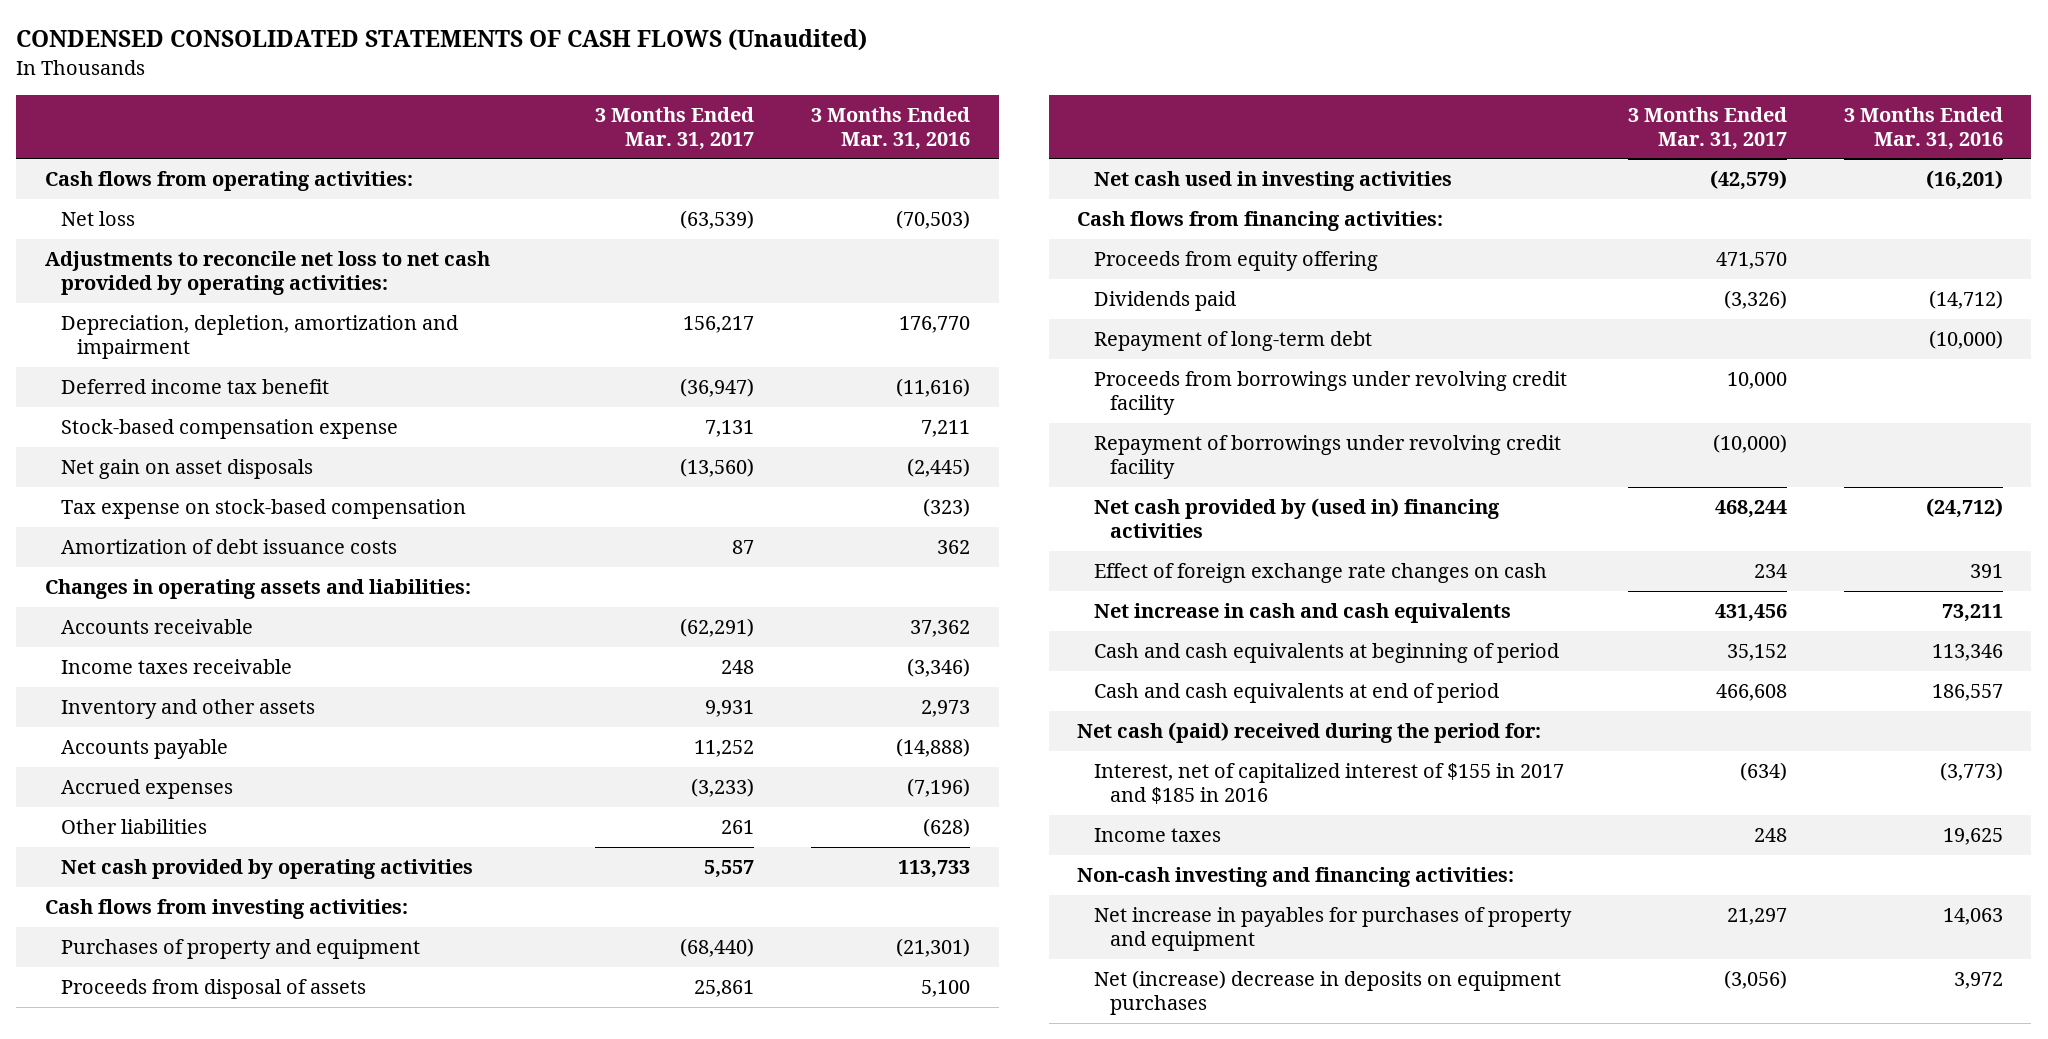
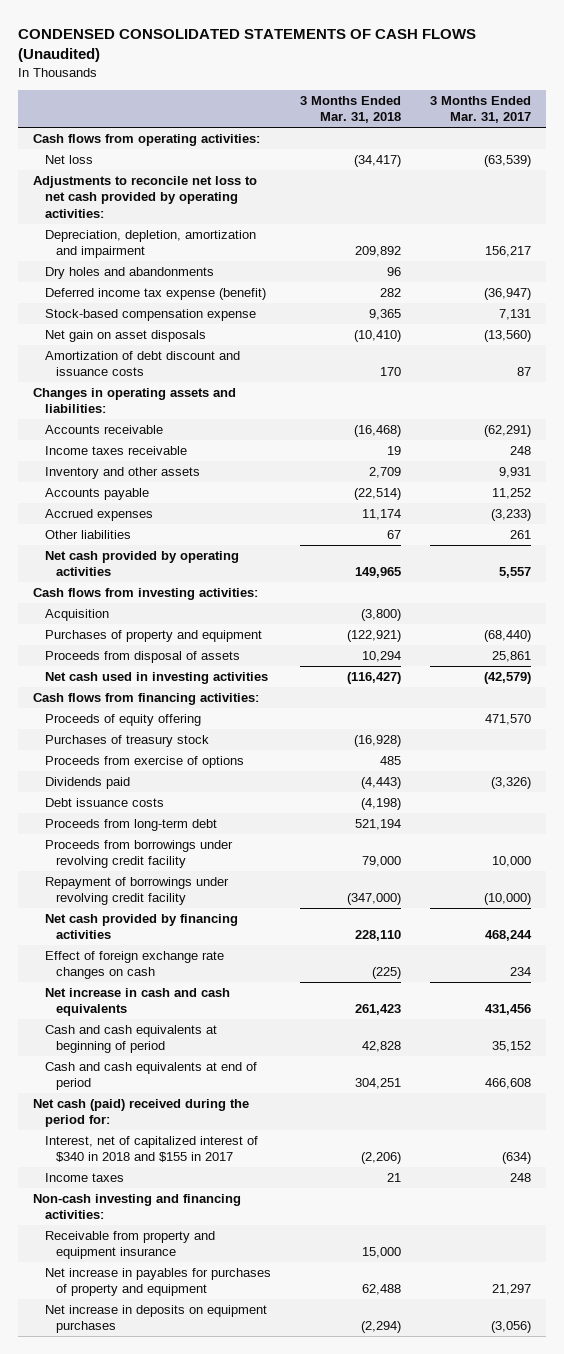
[811,106,971,150] 3 Months Ended Mar. 31, 2016 -> none
none -> [299,95,401,124] 3 Months Ended Mar. 31, 2018
none -> [44,267,214,280] Dry holes and abandonments
[61,379,330,395] Deferred income tax benefit -> [44,288,266,301] Deferred income tax expense (benefit)
[61,499,467,520] Tax expense on stock-based compensation -> none
[61,539,398,555] Amortization of debt issuance costs -> [44,351,240,377] Amortization of debt discount and issuance costs
none -> [44,609,109,622] Acquisition
[1093,251,1378,272] Proceeds from equity offering -> [44,714,201,727] Proceeds of equity offering
none -> [44,735,209,748] Purchases of treasury stock
none -> [44,756,244,769] Proceeds from exercise of options
[1093,331,1372,352] Repayment of long-term debt -> none
none -> [44,798,164,808] Debt issuance costs
none -> [44,819,217,832] Proceeds from long-term debt
[1093,498,1500,539] Net cash provided by (used in) financing activities -> [44,914,238,940] Net cash provided by financing activities
[1093,763,1564,805] Interest, net of capitalized interest of $155 in 2017 and $185 in 2016 -> [44,1136,258,1163] Interest, net of capitalized interest of $340 in 2018 and $155 in 2017
none -> [44,1231,215,1260] Receivable from property and equipment insurance
[1093,970,1561,1016] Net (increase) decrease in deposits on equipment purchases -> [44,1305,267,1334] Net increase in deposits on equipment purchases

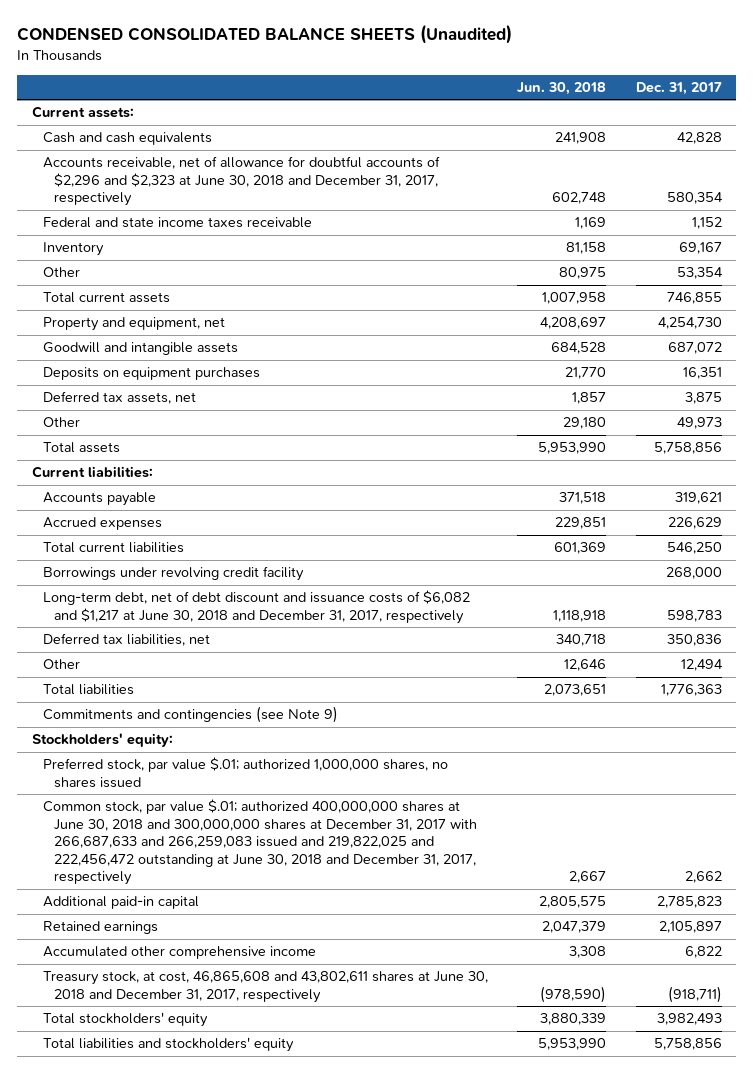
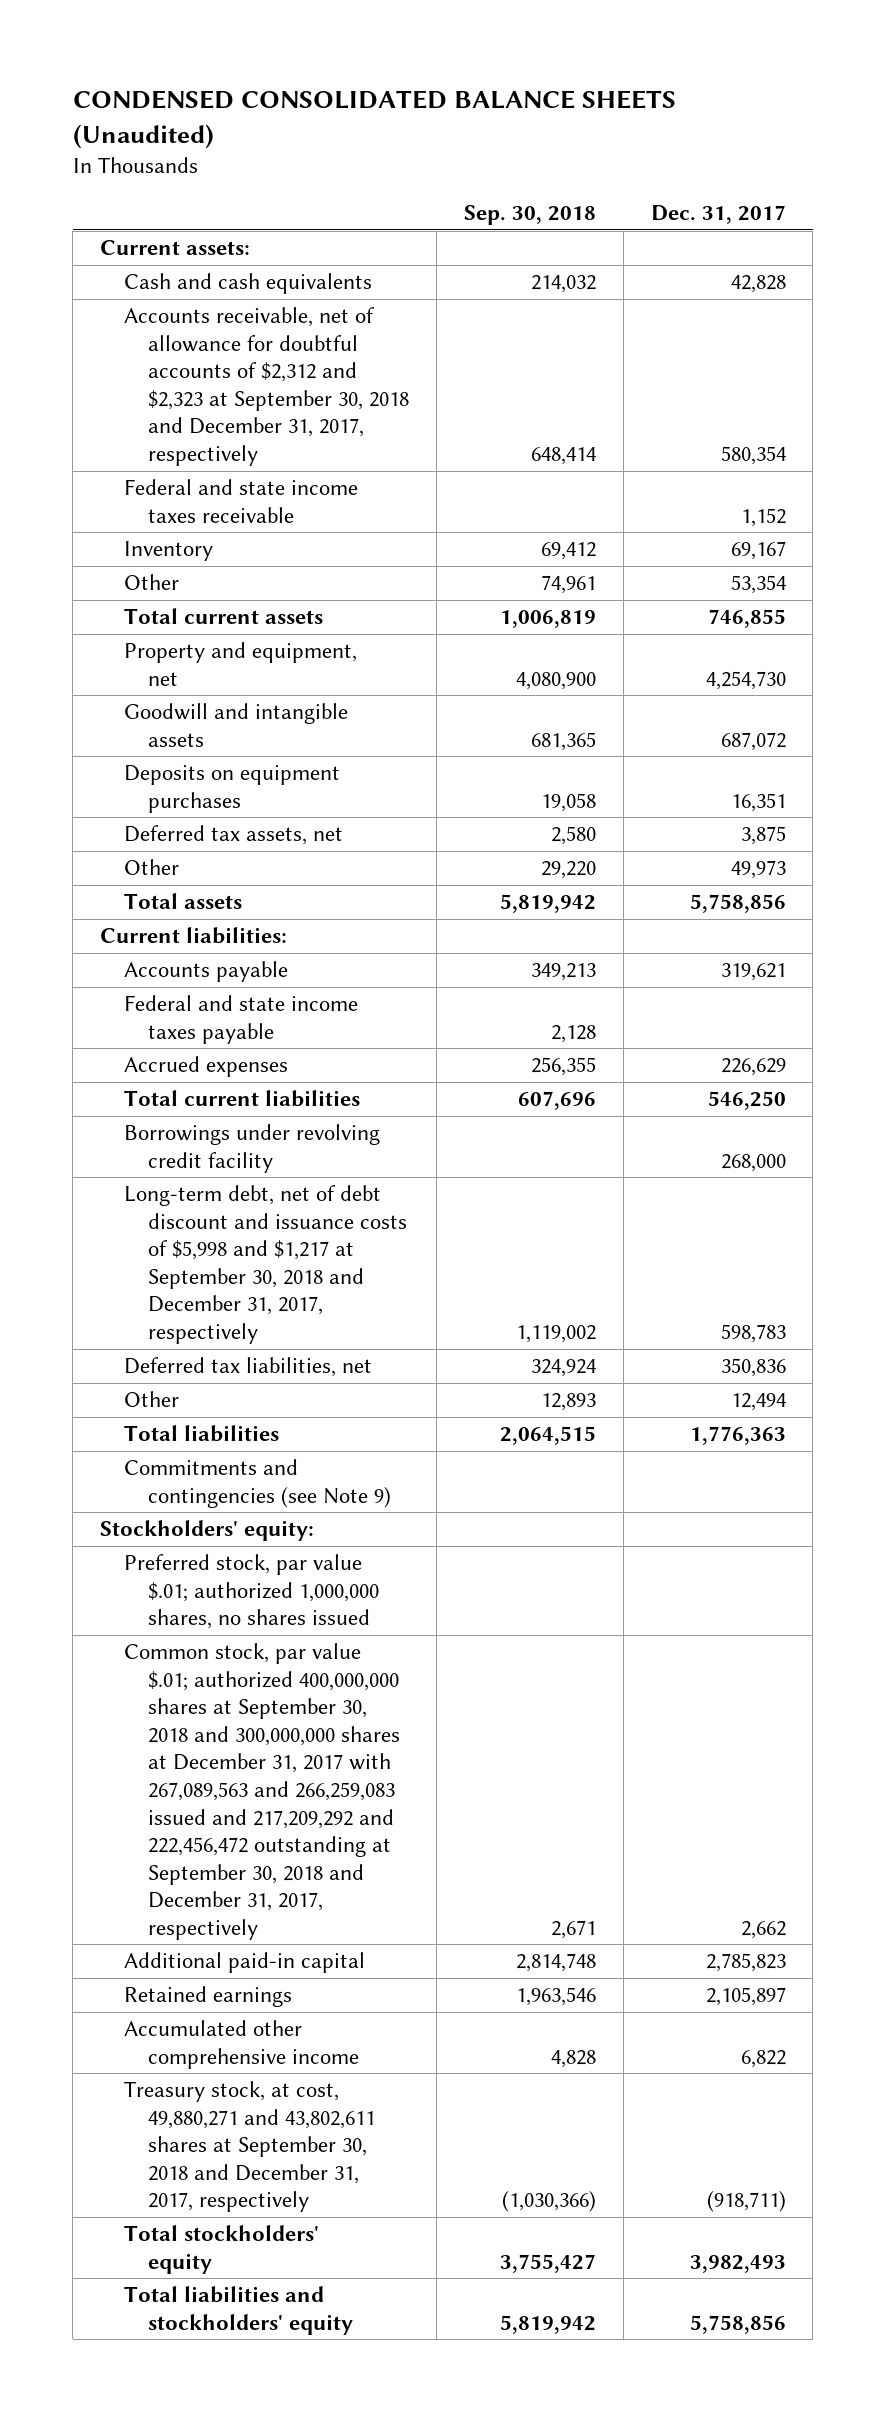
[517,81,607,95] Jun. 30, 2018 -> none
none -> [464,205,597,226] Sep. 30, 2018
[42,156,440,207] Accounts receivable, net of allowance for doubtful accounts of $2,296 and $2,323 at June 30, 2018 and December 31, 2017, respectively -> [124,307,410,467] Accounts receivable, net of allowance for doubtful accounts of $2,312 and $2,323 at September 30, 2018 and December 31, 2017, respectively
none -> [124,995,359,1044] Federal and state income taxes payable
[42,590,470,624] Long-term debt, net of debt discount and issuance costs of $6,082 and $1,217 at June 30, 2018 and December 31, 2017, respectively -> [124,1185,408,1345] Long-term debt, net of debt discount and issuance costs of $5,998 and $1,217 at September 30, 2018 and December 31, 2017, respectively
[42,799,477,886] Common stock, par value $.01; authorized 400,000,000 shares at June 30, 2018 and 300,000,000 shares at December 31, 2017 with 266,687,633 and 266,259,083 issued and 219,822,025 and 222,456,472 outstanding at June 30, 2018 and December 31, 2017, respectively -> [124,1643,401,1940] Common stock, par value $.01; authorized 400,000,000 shares at September 30, 2018 and 300,000,000 shares at December 31, 2017 with 267,089,563 and 266,259,083 issued and 217,209,292 and 222,456,472 outstanding at September 30, 2018 and December 31, 2017, respectively
[42,971,488,1003] Treasury stock, at cost, 46,865,608 and 43,802,611 shares at June 30, 2018 and December 31, 2017, respectively -> [124,2081,376,2213] Treasury stock, at cost, 49,880,271 and 43,802,611 shares at September 30, 2018 and December 31, 2017, respectively

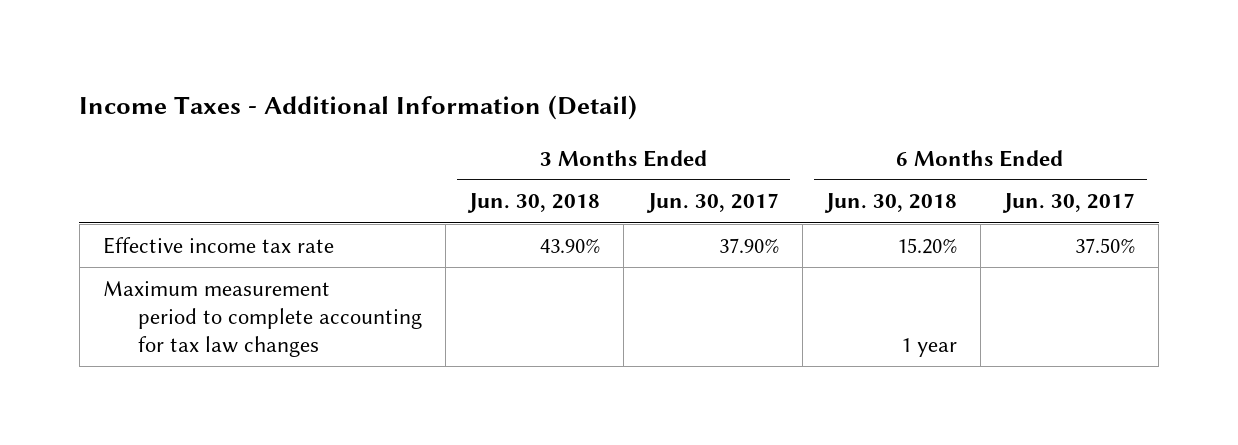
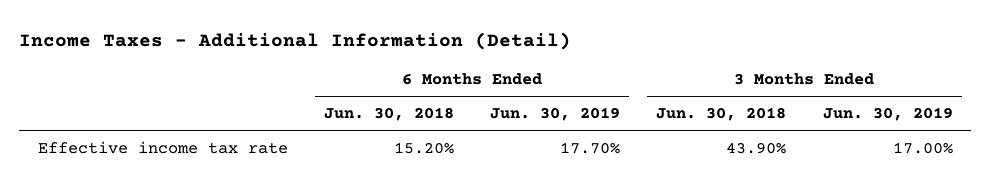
[645,193,779,214] Jun. 30, 2017 -> none
[1002,193,1136,214] Jun. 30, 2017 -> none
none -> [490,107,621,122] Jun. 30, 2019
none -> [822,107,953,122] Jun. 30, 2019
[102,280,423,358] Maximum measurement period to complete accounting for tax law changes -> none

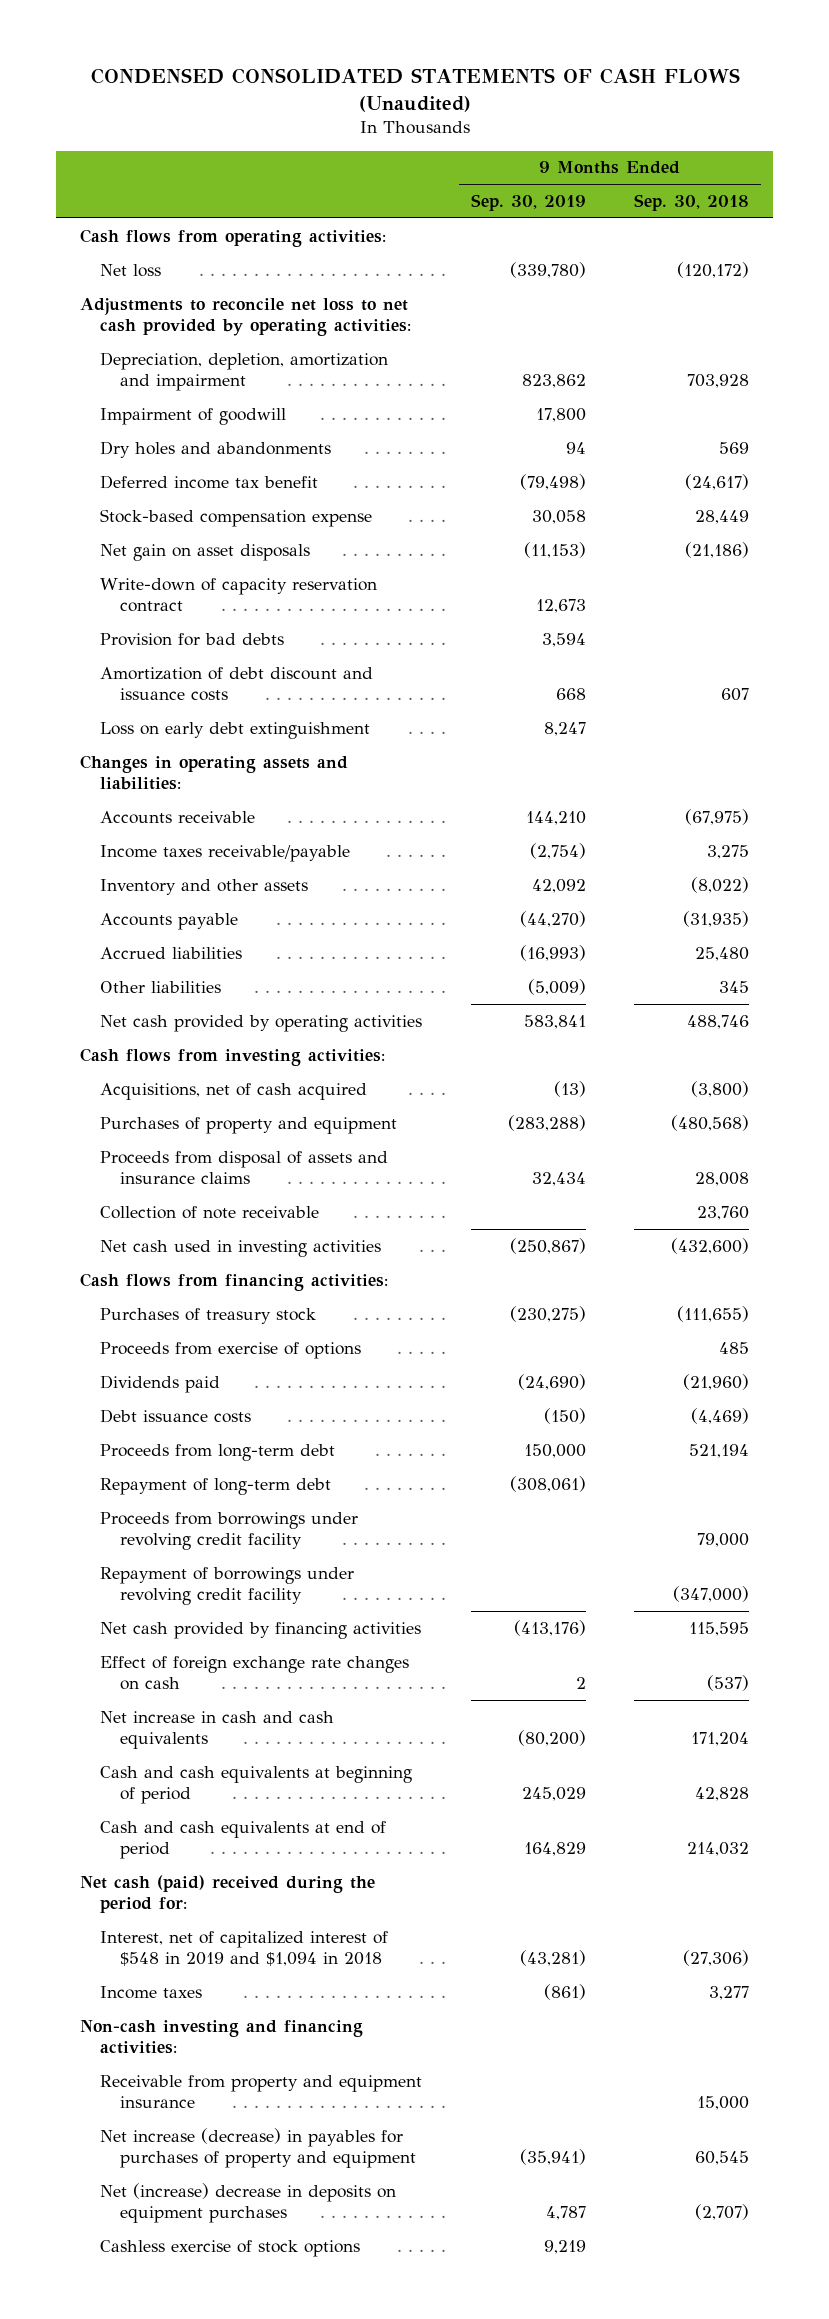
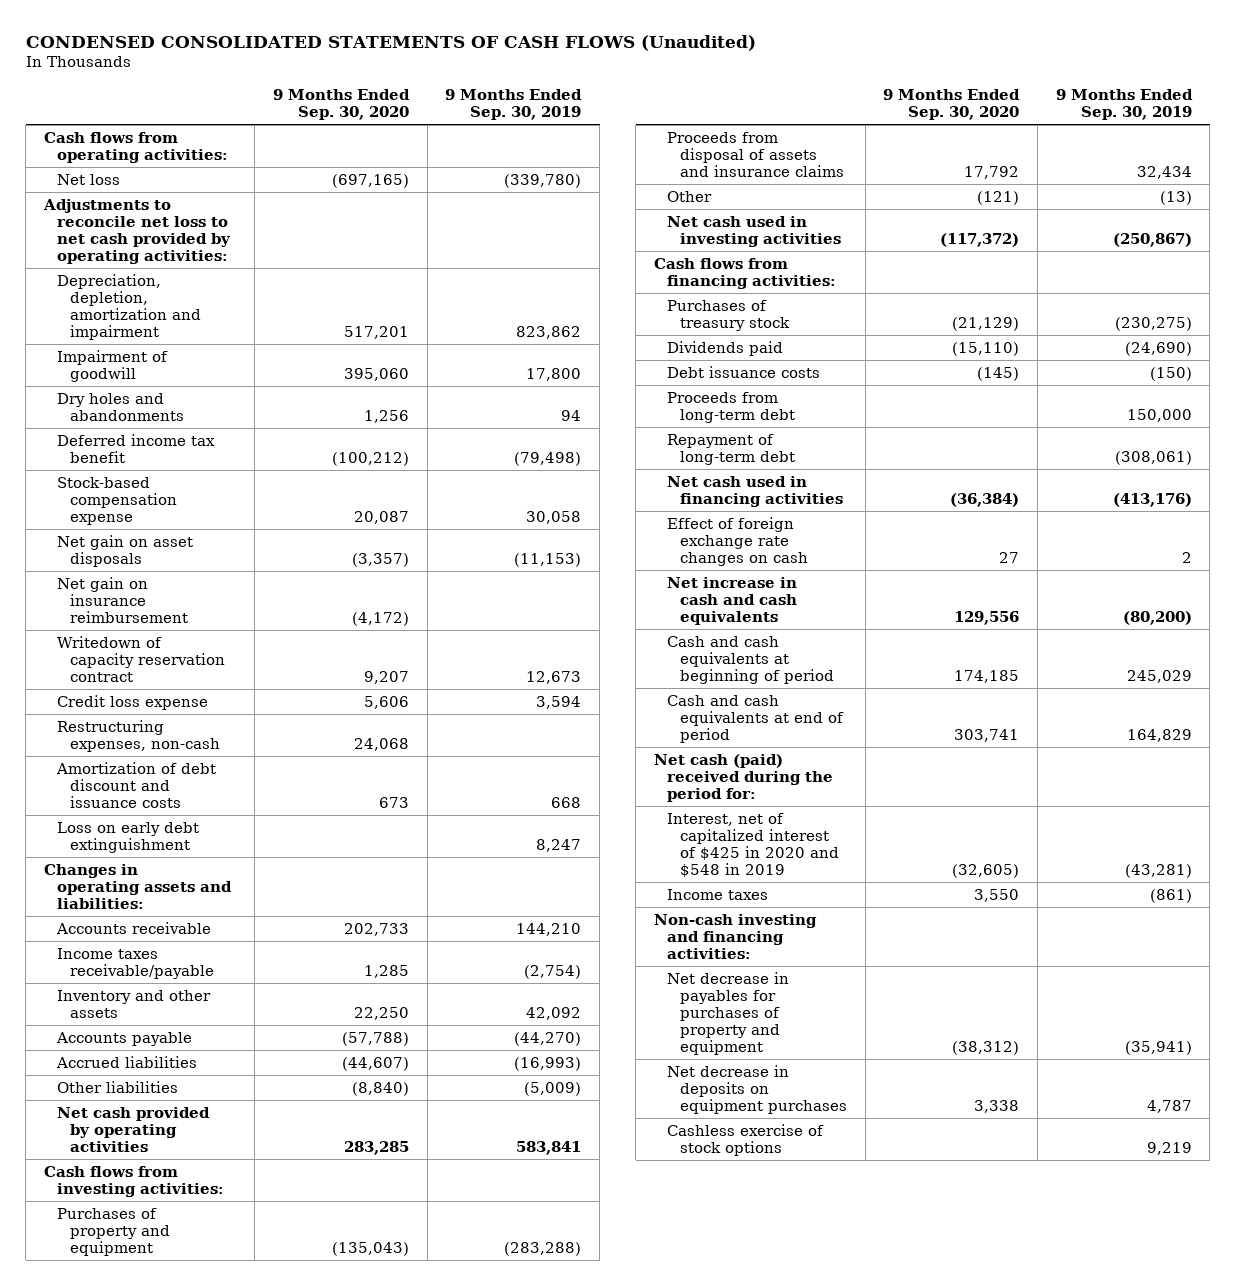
[634,194,750,212] Sep. 30, 2018 -> none
none -> [273,88,411,120] 9 Months Ended Sep. 30, 2020
none -> [56,576,188,623] Net gain on insurance reimbursement
[100,577,378,613] Write-down of capacity reservation contract -> [56,635,225,682] Writedown of capacity reservation contract
[100,632,285,646] Provision for bad debts -> [56,694,208,710] Credit loss expense
none -> [56,719,220,752] Restructuring expenses, non-cash
[100,1082,368,1100] Acquisitions, net of cash acquired -> none
[100,1205,320,1219] Collection of note receivable -> none
none -> [666,190,712,202] Other
[100,1341,362,1359] Proceeds from exercise of options -> none
[100,1511,359,1551] Proceeds from borrowings under revolving credit facility -> none
[100,1566,355,1606] Repayment of borrowings under revolving credit facility -> none
[100,1621,422,1639] Net cash provided by financing activities -> [666,475,843,507] Net cash used in financing activities
[100,1930,389,1967] Interest, net of capitalized interest of $548 in 2019 and $1,094 in 2018 -> [666,812,839,877] Interest, net of capitalized interest of $425 in 2020 and $548 in 2019
[100,2074,423,2109] Receivable from property and equipment insurance -> none
[100,2127,417,2169] Net increase (decrease) in payables for purchases of property and equipment -> [666,971,789,1055] Net decrease in payables for purchases of property and equipment
[100,2182,397,2224] Net (increase) decrease in deposits on equipment purchases -> [666,1064,847,1114] Net decrease in deposits on equipment purchases

